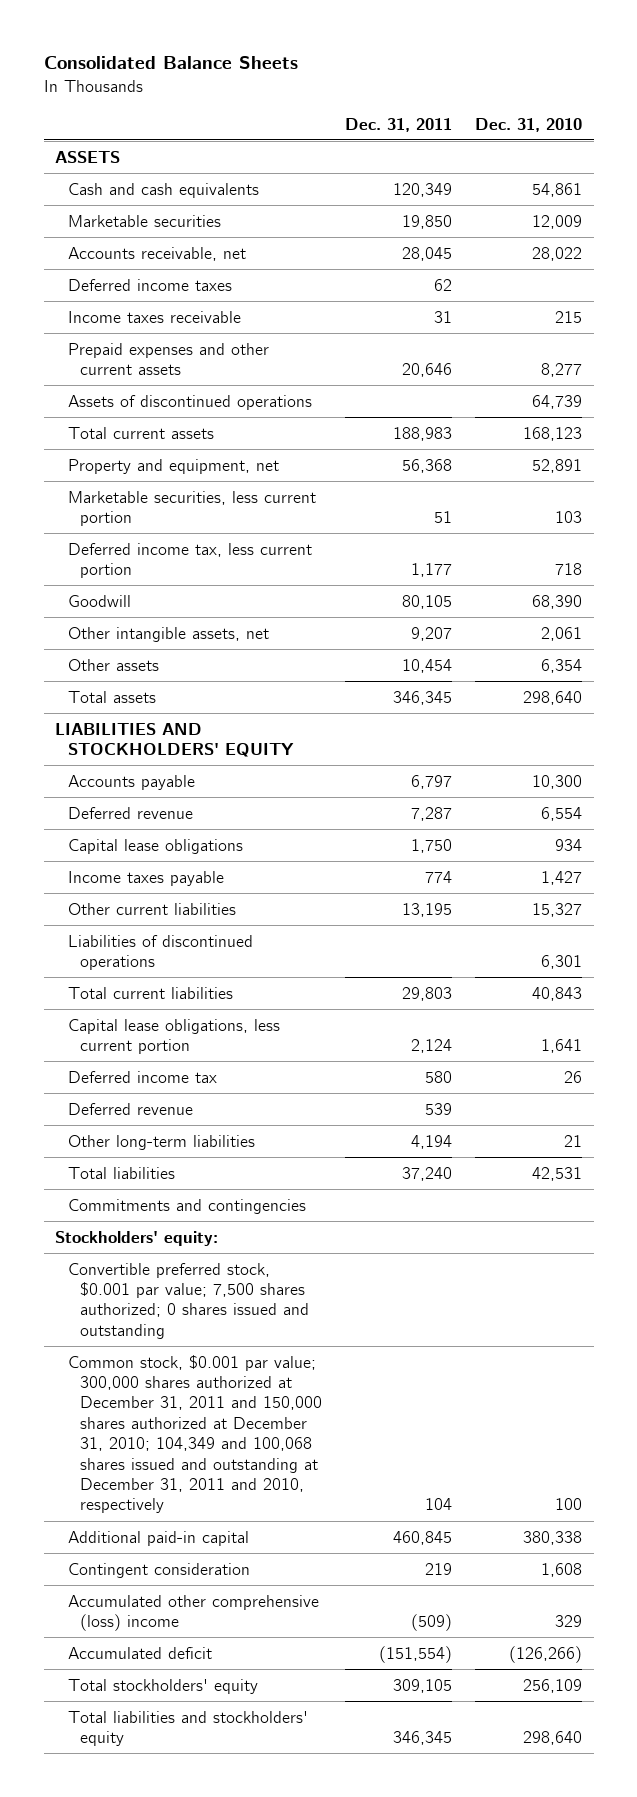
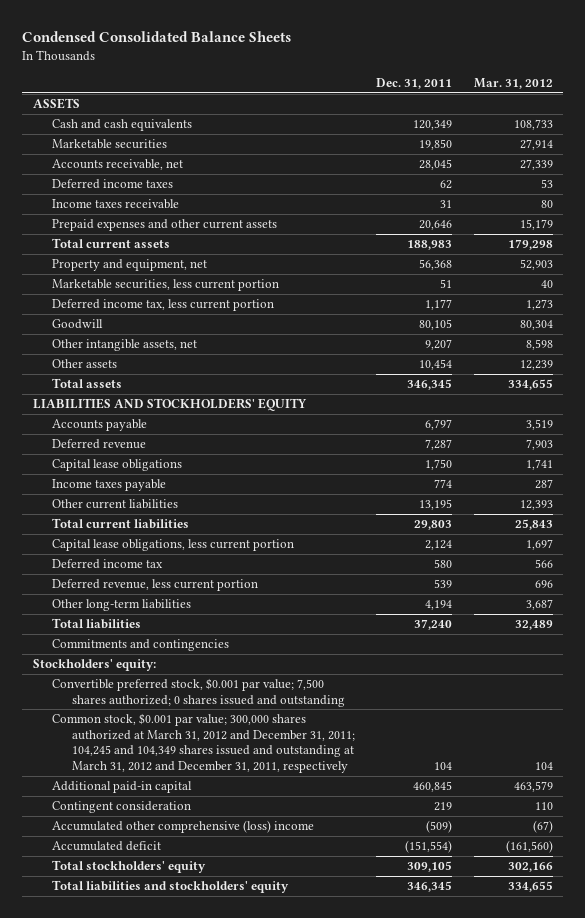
[43,56,298,70] Consolidated Balance Sheets -> [21,31,291,43] Condensed Consolidated Balance Sheets
[475,117,583,132] Dec. 31, 2010 -> none
none -> [473,77,553,89] Mar. 31, 2012
[67,394,312,410] Assets of discontinued operations -> none
[67,934,253,970] Liabilities of discontinued operations -> none
[67,1102,193,1115] Deferred revenue -> [52,579,259,592] Deferred revenue, less current portion
[67,1354,323,1514] Common stock, $0.001 par value; 300,000 shares authorized at December 31, 2011 and 150,000 shares authorized at December 31, 2010; 104,349 and 100,068 shares issued and outstanding at December 31, 2011 and 2010, respectively -> [52,713,355,773] Common stock, $0.001 par value; 300,000 shares authorized at March 31, 2012 and December 31, 2011; 104,245 and 104,349 shares issued and outstanding at March 31, 2012 and December 31, 2011, respectively

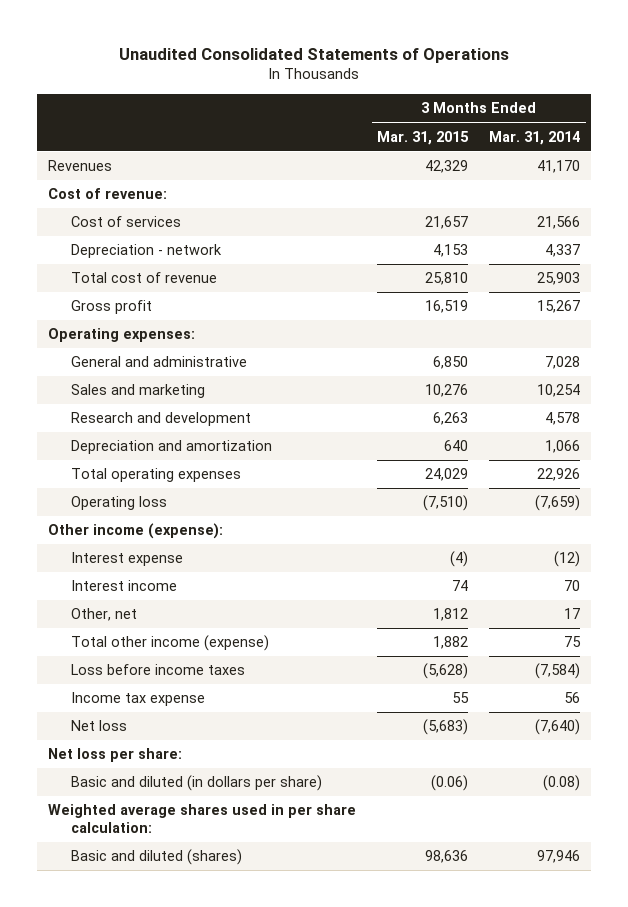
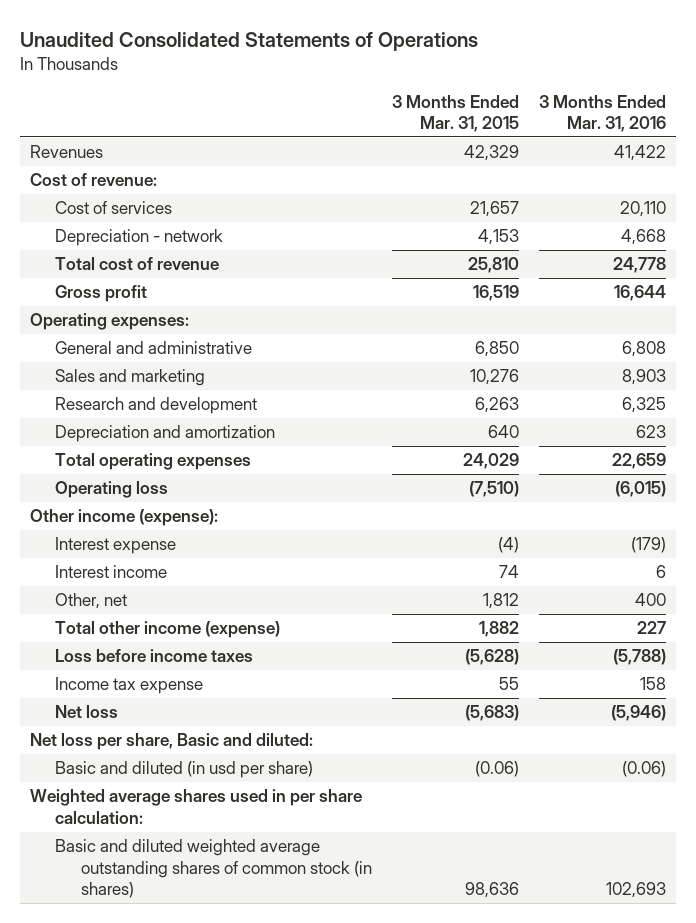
[489,130,581,145] Mar. 31, 2014 -> none
none -> [538,94,666,133] 3 Months Ended Mar. 31, 2016
[47,748,182,763] Net loss per share: -> [30,733,314,751] Net loss per share, Basic and diluted:
[70,775,322,792] Basic and diluted (in dollars per share) -> [55,761,314,779] Basic and diluted (in usd per share)
[70,849,242,866] Basic and diluted (shares) -> [55,839,372,898] Basic and diluted weighted average outstanding shares of common stock (in shares)

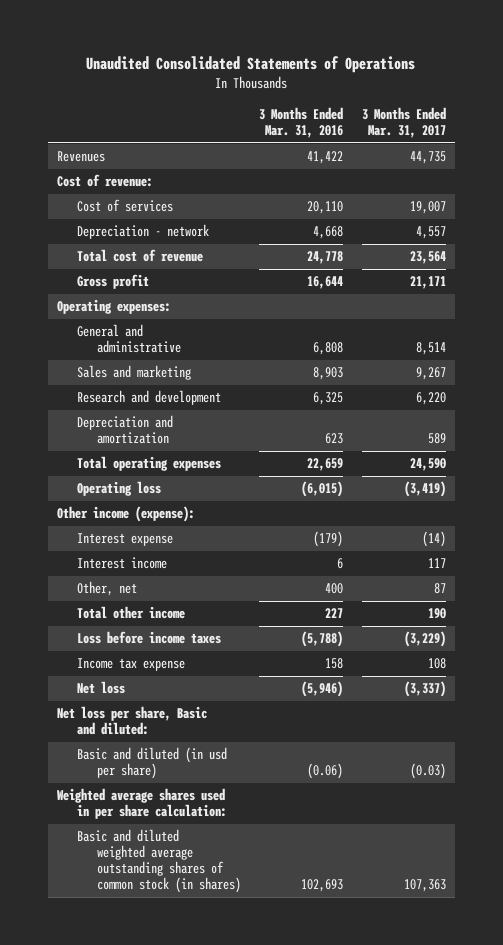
[391,94,519,133] 3 Months Ended Mar. 31, 2015 -> none
none -> [361,107,446,139] 3 Months Ended Mar. 31, 2017
[55,621,281,639] Total other income (expense) -> [76,606,185,620] Total other income

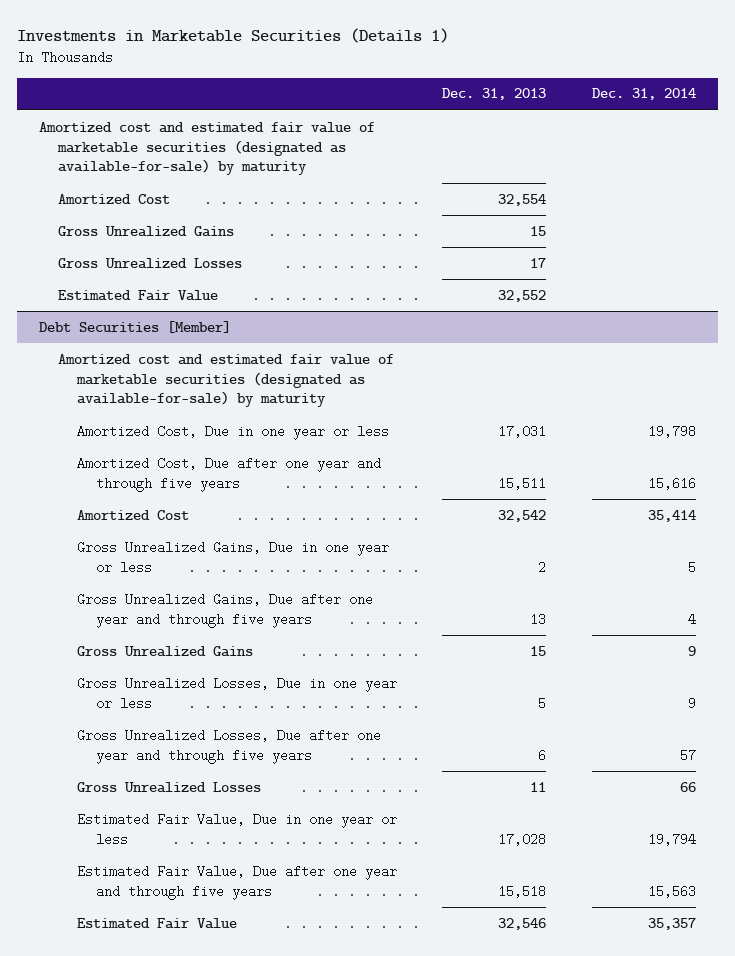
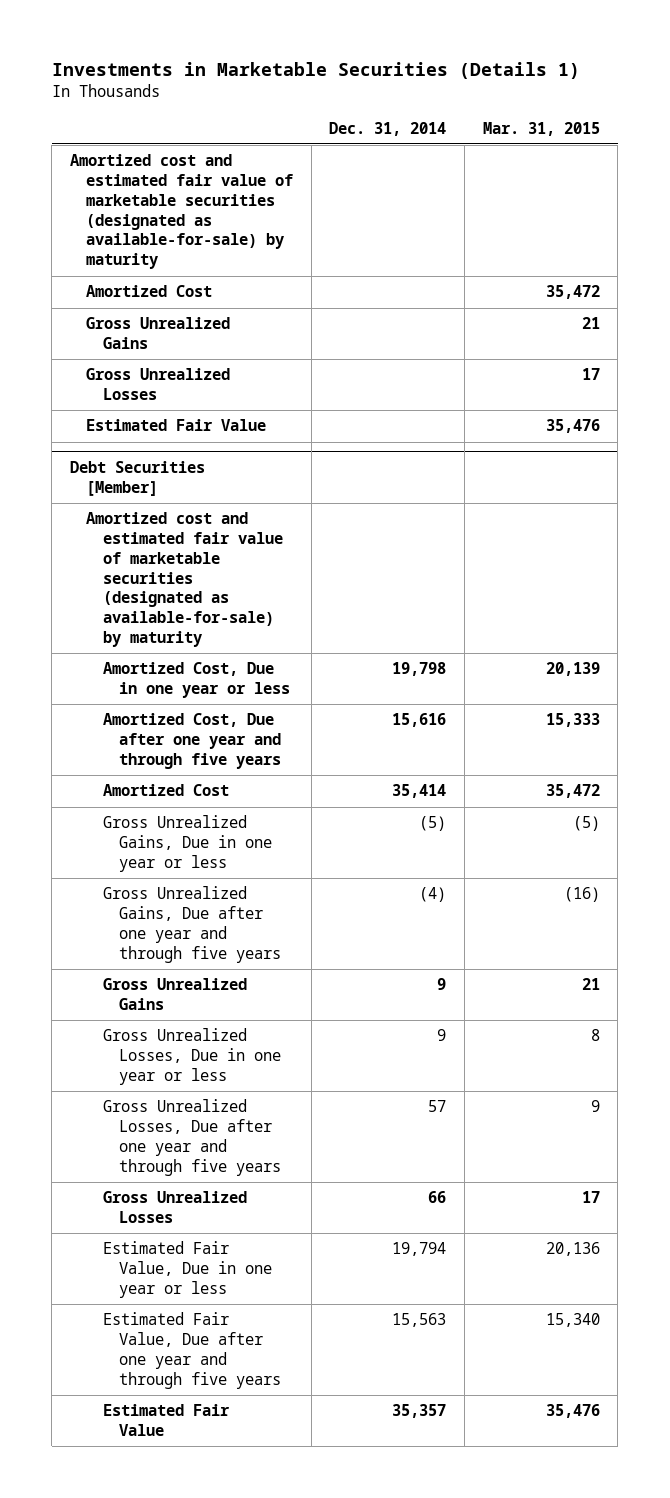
[442,88,547,101] Dec. 31, 2013 -> none
none -> [482,121,600,136] Mar. 31, 2015
[687,560,696,574] 5 -> [419,816,447,832] (5)
[687,612,696,626] 4 -> [419,887,447,903] (4)

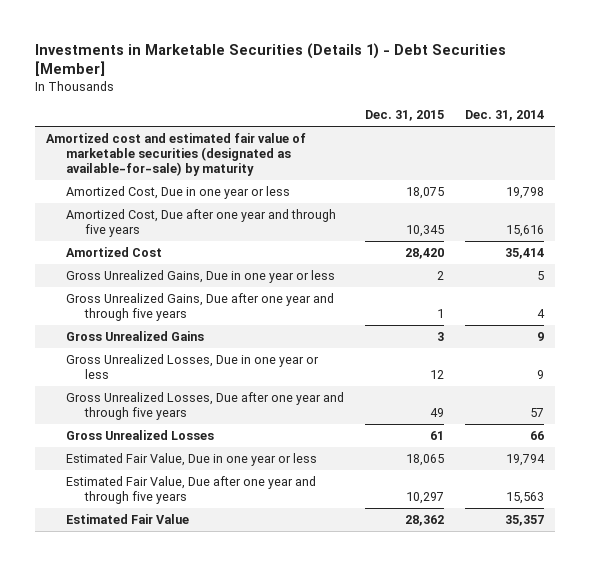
[51,61,580,79] Investments in Marketable Securities (Details 1) -> [35,42,507,77] Investments in Marketable Securities (Details 1) - Debt Securities [Member]
[482,121,600,136] Mar. 31, 2015 -> none
none -> [365,110,445,122] Dec. 31, 2015
[86,285,213,298] Amortized Cost -> none
[86,317,231,350] Gross Unrealized Gains -> none
[86,368,231,401] Gross Unrealized Losses -> none
[86,419,267,432] Estimated Fair Value -> none
[69,461,205,497] Debt Securities [Member] -> none
[86,512,283,648] Amortized cost and estimated fair value of marketable securities (designated as available-for-sale) by maturity -> none
[419,816,447,832] (5) -> [537,270,545,280] 5
[419,887,447,903] (4) -> [537,309,546,319] 4

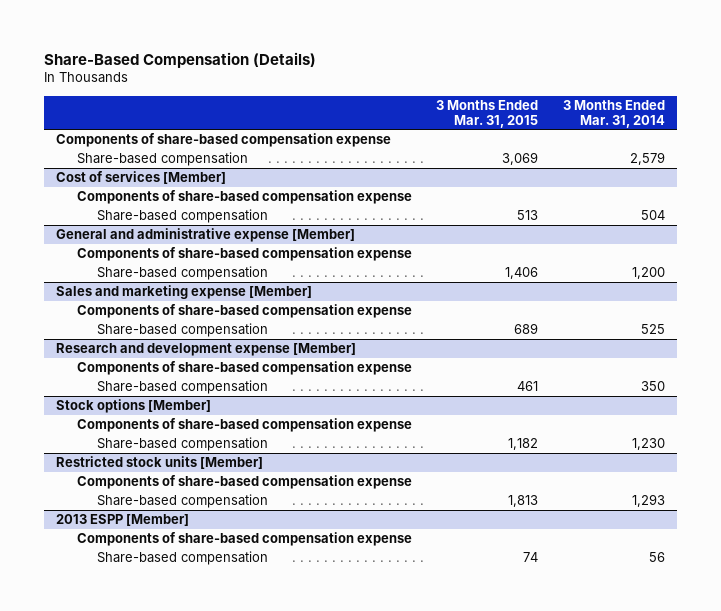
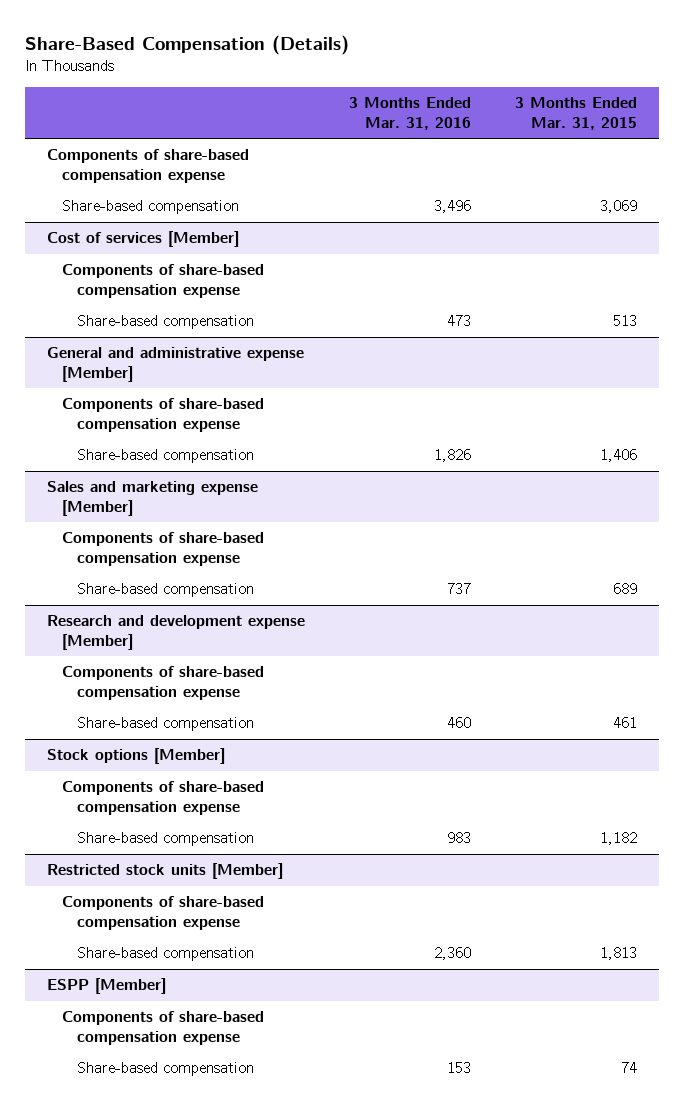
[563,99,666,128] 3 Months Ended Mar. 31, 2014 -> none
none -> [348,97,471,131] 3 Months Ended Mar. 31, 2016
[56,514,190,527] 2013 ESPP [Member] -> [46,978,166,995] ESPP [Member]

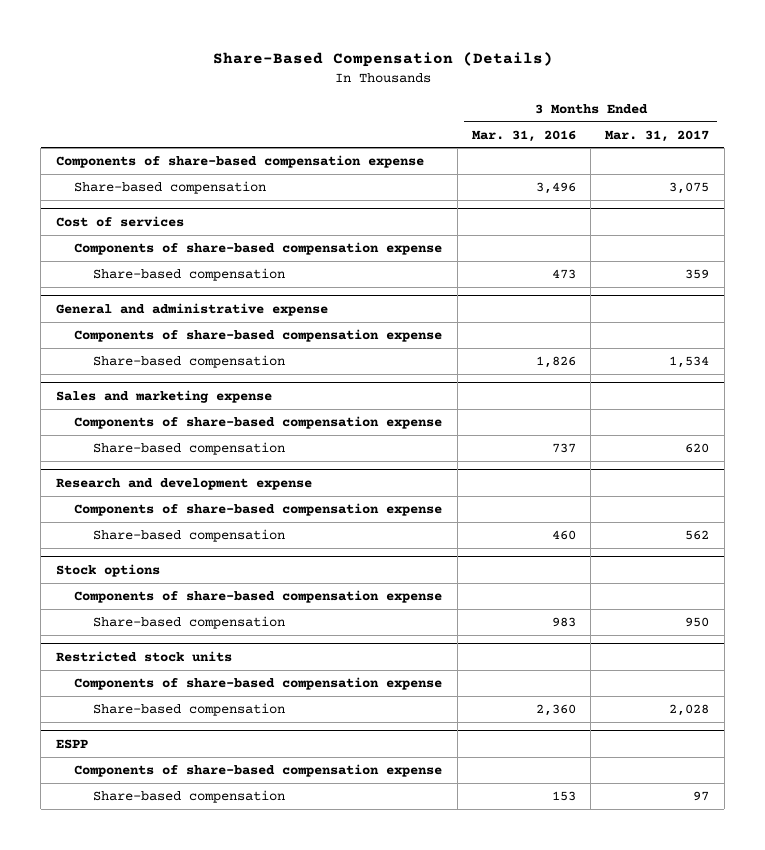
[514,97,637,131] 3 Months Ended Mar. 31, 2015 -> none
none -> [605,129,710,142] Mar. 31, 2017
[46,231,239,248] Cost of services [Member] -> [55,215,184,227] Cost of services
[46,347,304,383] General and administrative expense [Member] -> [55,302,328,316] General and administrative expense
[46,481,258,517] Sales and marketing expense [Member] -> [55,389,272,403] Sales and marketing expense
[46,615,305,651] Research and development expense [Member] -> [55,477,312,490] Research and development expense
[46,748,225,765] Stock options [Member] -> [55,563,160,577] Stock options
[46,863,283,880] Restricted stock units [Member] -> [55,650,232,662] Restricted stock units
[46,978,166,995] ESPP [Member] -> [55,738,88,749] ESPP

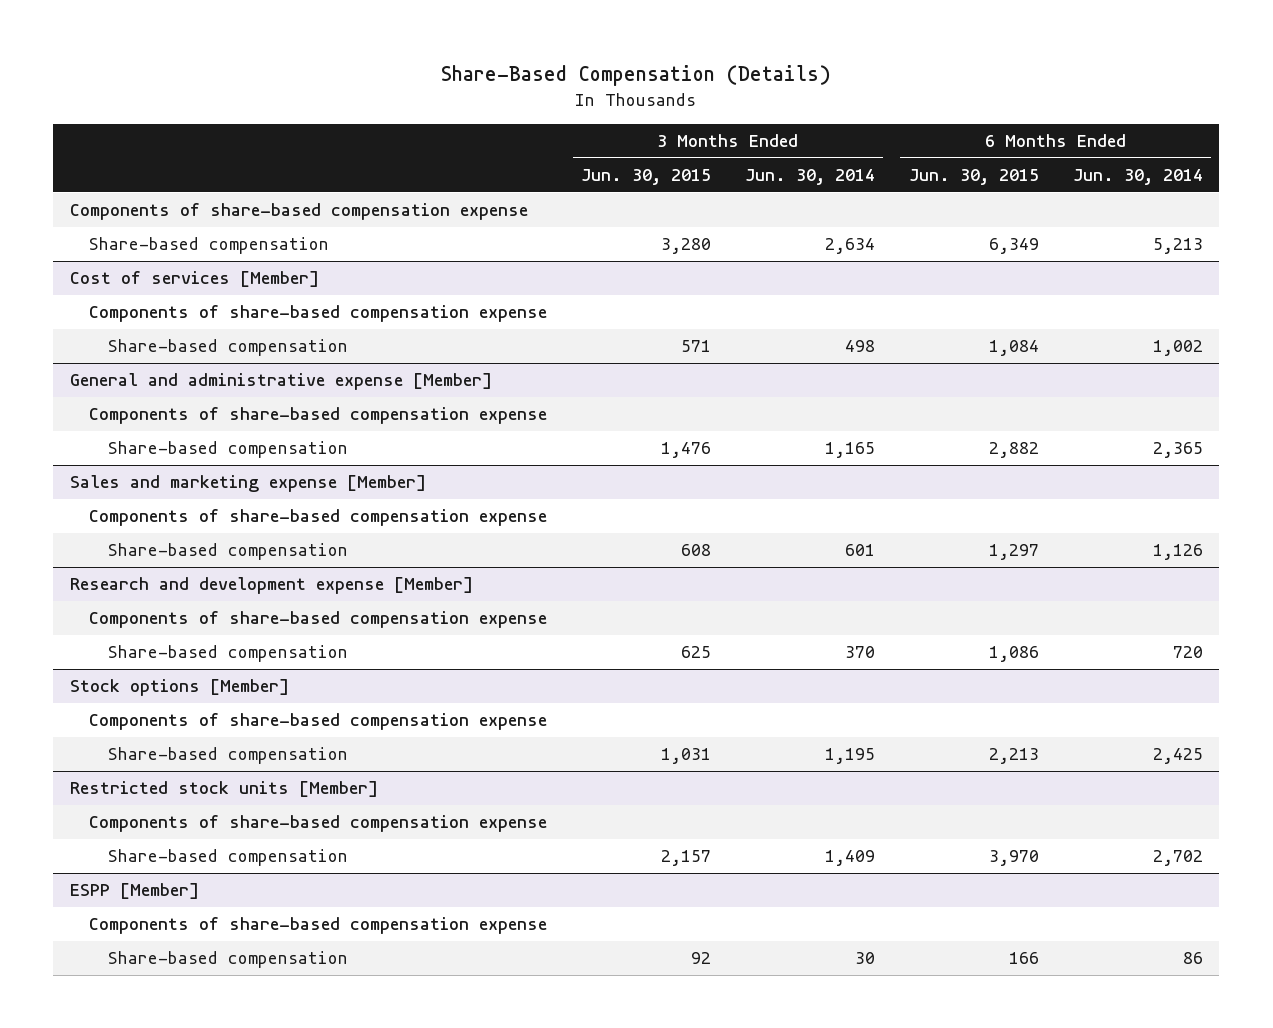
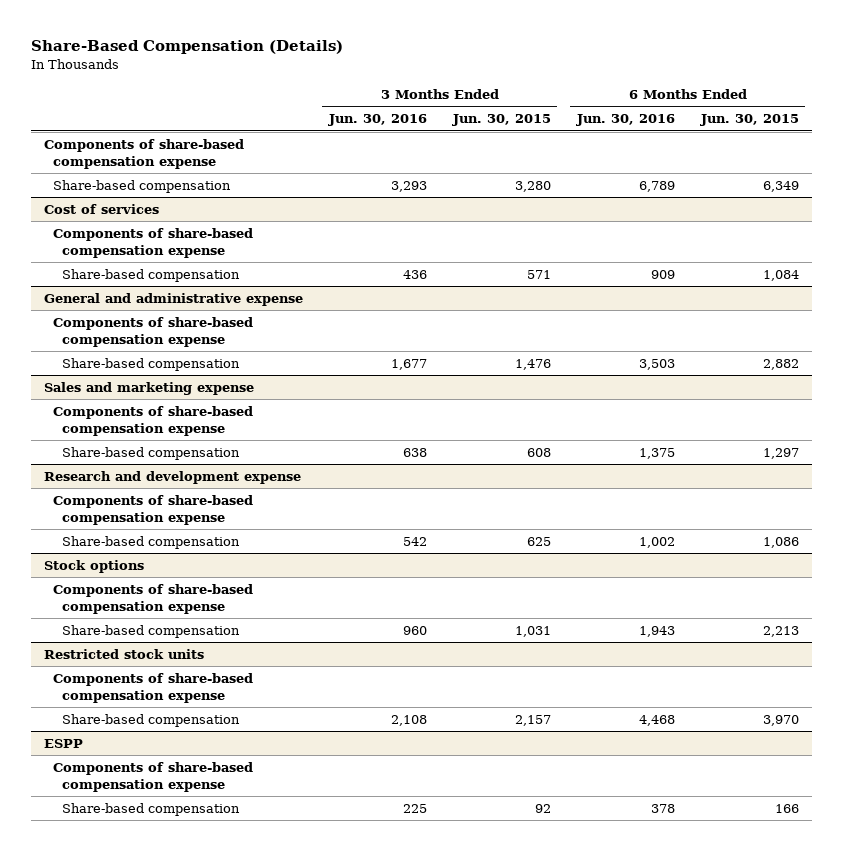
[744,168,875,185] Jun. 30, 2014 -> none
[1072,168,1203,185] Jun. 30, 2014 -> none
none -> [327,114,427,127] Jun. 30, 2016
none -> [575,114,675,127] Jun. 30, 2016
[70,271,320,288] Cost of services [Member] -> [43,203,159,214] Cost of services
[70,373,493,391] General and administrative expense [Member] -> [43,292,303,306] General and administrative expense
[70,475,427,493] Sales and marketing expense [Member] -> [43,381,254,395] Sales and marketing expense
[70,577,474,595] Research and development expense [Member] -> [43,470,301,484] Research and development expense
[70,679,290,697] Stock options [Member] -> [43,559,144,573] Stock options
[70,781,379,798] Restricted stock units [Member] -> [43,648,204,659] Restricted stock units
[70,883,200,900] ESPP [Member] -> [43,738,83,748] ESPP

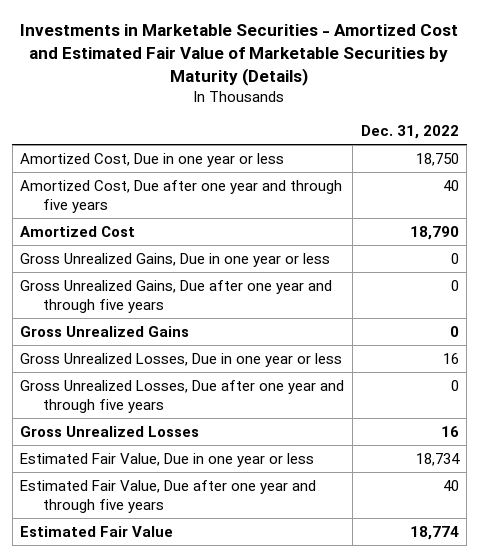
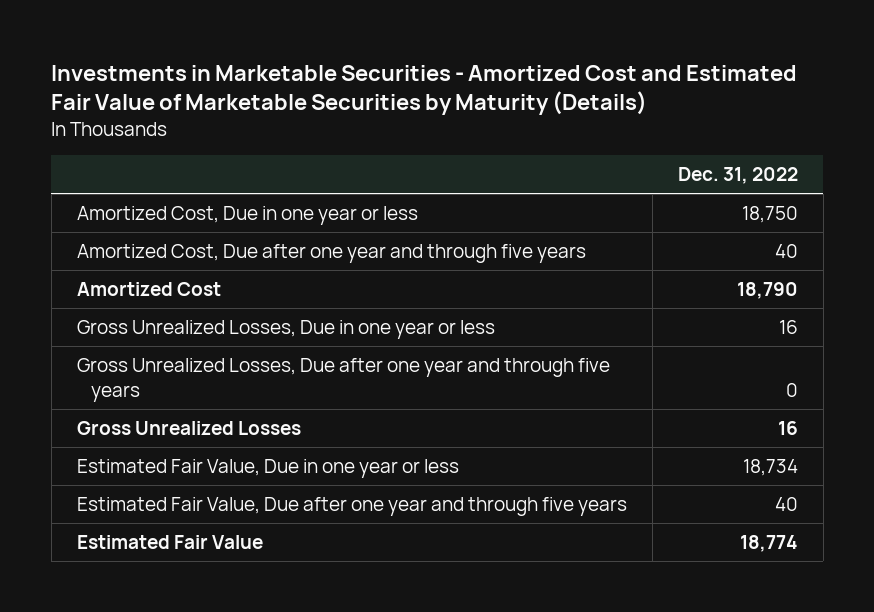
[20,252,331,267] Gross Unrealized Gains, Due in one year or less -> none
[20,279,333,314] Gross Unrealized Gains, Due after one year and through five years -> none
[20,325,190,337] Gross Unrealized Gains -> none

